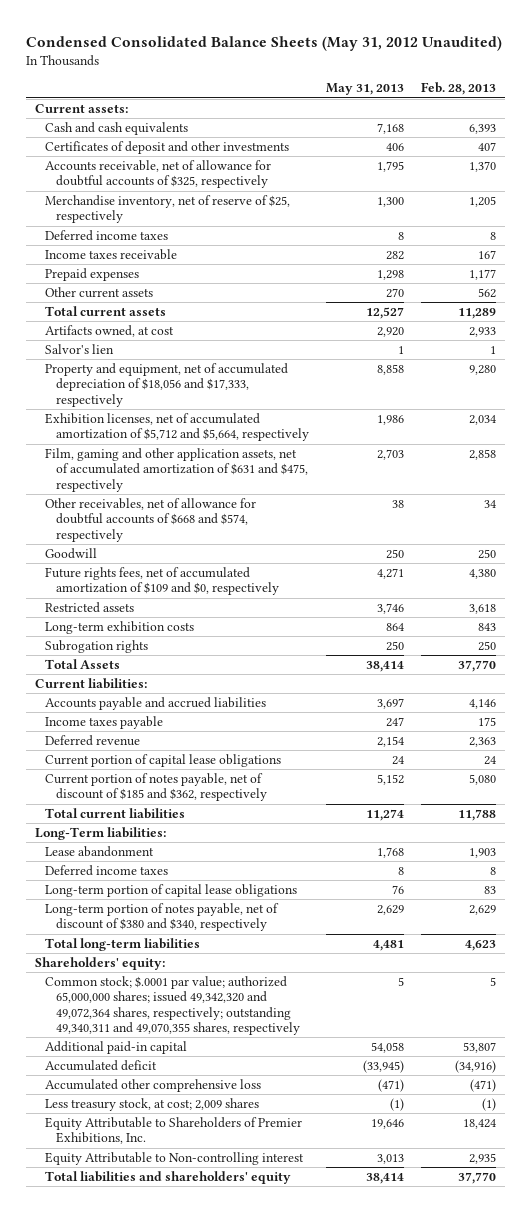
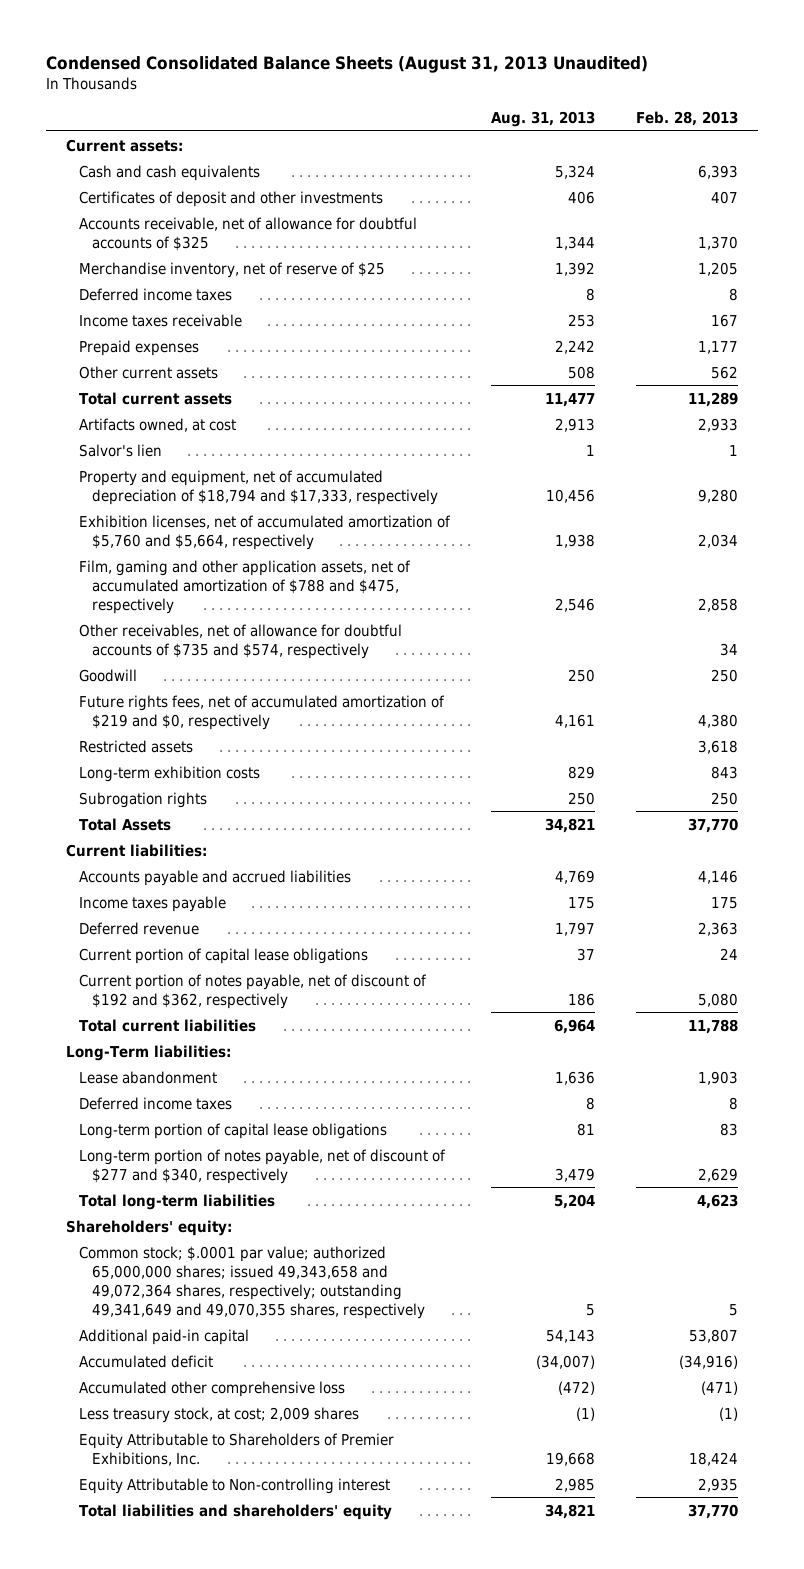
[26,36,503,52] Condensed Consolidated Balance Sheets (May 31, 2012 Unaudited) -> [46,56,649,74] Condensed Consolidated Balance Sheets (August 31, 2013 Unaudited)
[325,83,404,96] May 31, 2013 -> none
none -> [491,110,596,127] Aug. 31, 2013
[45,159,272,189] Accounts receivable, net of allowance for doubtful accounts of $325, respectively -> [79,216,418,251] Accounts receivable, net of allowance for doubtful accounts of $325
[45,194,291,224] Merchandise inventory, net of reserve of $25, respectively -> [79,261,386,278] Merchandise inventory, net of reserve of $25
[45,362,289,407] Property and equipment, net of accumulated depreciation of $18,056 and $17,333, respectively -> [79,469,439,505] Property and equipment, net of accumulated depreciation of $18,794 and $17,333, respectively
[45,412,309,442] Exhibition licenses, net of accumulated amortization of $5,712 and $5,664, respectively -> [79,514,452,550] Exhibition licenses, net of accumulated amortization of $5,760 and $5,664, respectively
[45,447,308,492] Film, gaming and other application assets, net of accumulated amortization of $631 and $475, respectively -> [79,559,412,614] Film, gaming and other application assets, net of accumulated amortization of $788 and $475, respectively
[45,497,257,542] Other receivables, net of allowance for doubtful accounts of $668 and $574, respectively -> [79,623,403,659] Other receivables, net of allowance for doubtful accounts of $735 and $574, respectively
[45,566,279,596] Future rights fees, net of accumulated amortization of $109 and $0, respectively -> [79,694,446,730] Future rights fees, net of accumulated amortization of $219 and $0, respectively
[45,772,267,802] Current portion of notes payable, net of discount of $185 and $362, respectively -> [79,973,428,1009] Current portion of notes payable, net of discount of $192 and $362, respectively
[45,902,280,932] Long-term portion of notes payable, net of discount of $380 and $340, respectively -> [79,1148,447,1184] Long-term portion of notes payable, net of discount of $277 and $340, respectively
[45,975,300,1036] Common stock; $.0001 par value; authorized 65,000,000 shares; issued 49,342,320 and 49,072,364 shares, respectively; outstanding 49,340,311 and 49,070,355 shares, respectively -> [79,1245,426,1319] Common stock; $.0001 par value; authorized 65,000,000 shares; issued 49,343,658 and 49,072,364 shares, respectively; outstanding 49,341,649 and 49,070,355 shares, respectively

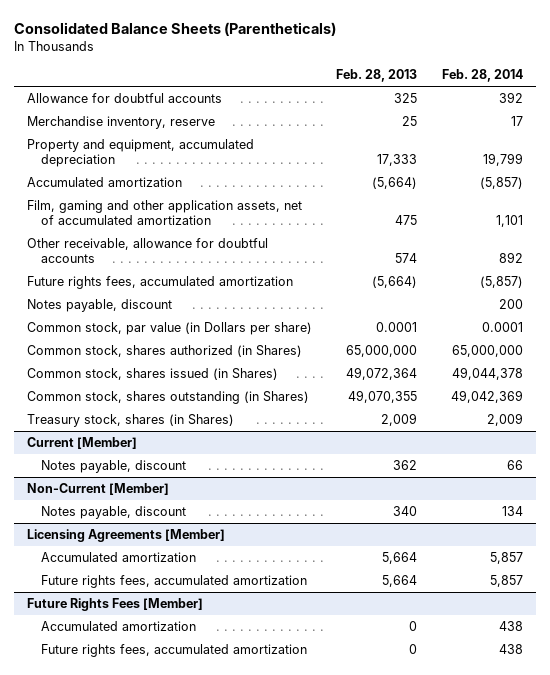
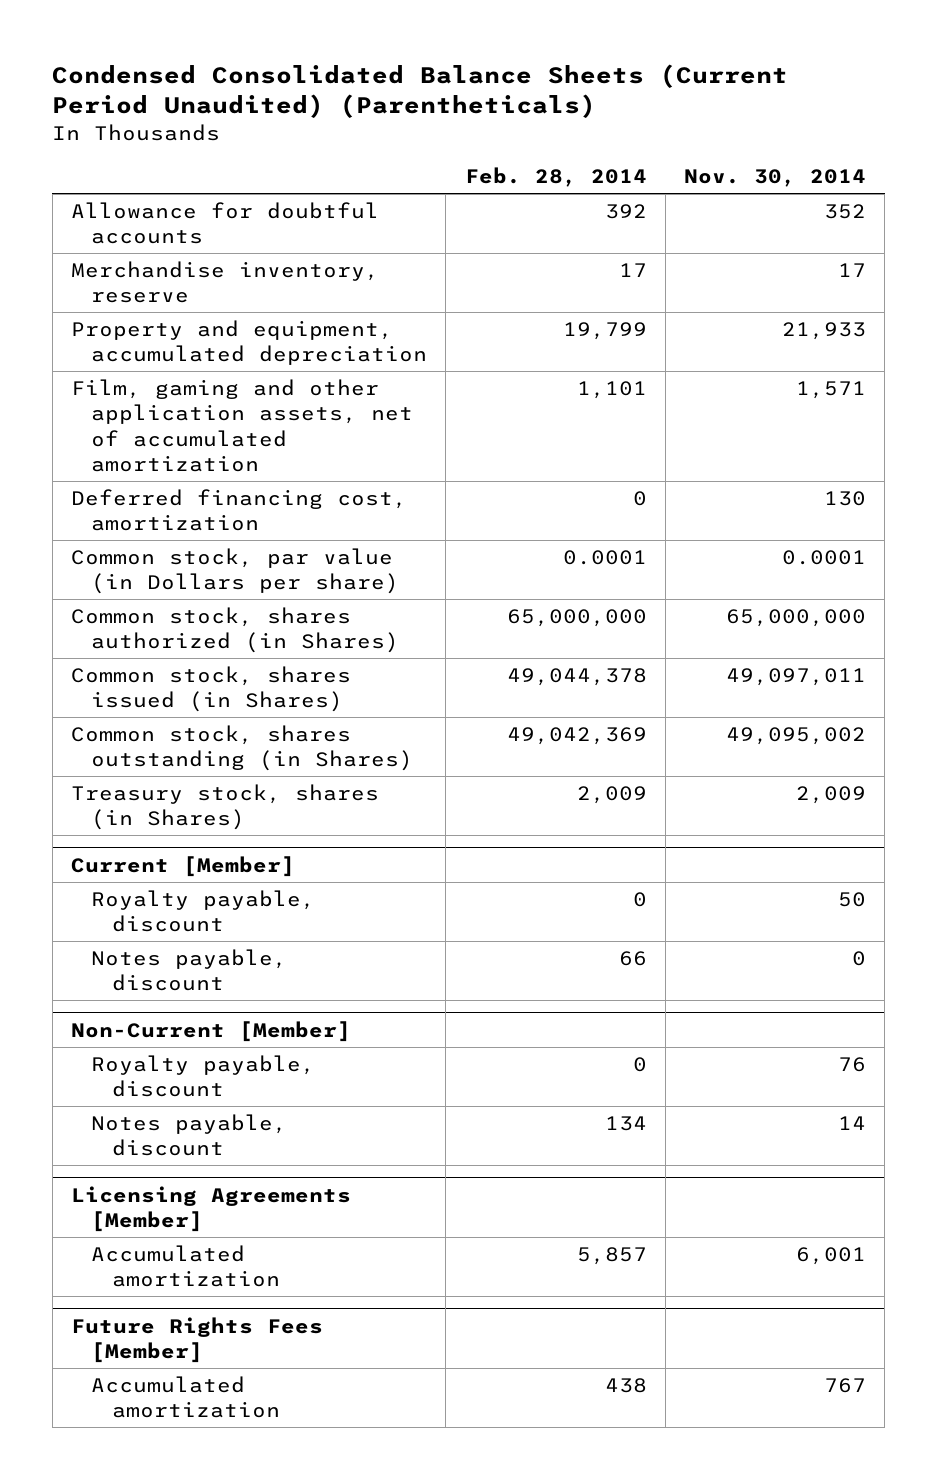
[14,21,337,36] Consolidated Balance Sheets (Parentheticals) -> [52,63,789,119] Condensed Consolidated Balance Sheets (Current Period Unaudited) (Parentheticals)
[336,69,418,83] Feb. 28, 2013 -> none
none -> [684,169,867,188] Nov. 30, 2014
[26,176,182,187] Accumulated amortization -> none
[26,237,268,264] Other receivable, allowance for doubtful accounts -> none
[26,275,293,289] Future rights fees, accumulated amortization -> none
[26,298,172,312] Notes payable, discount -> none
none -> [70,488,407,532] Deferred financing cost, amortization
none -> [91,889,316,933] Royalty payable, discount
none -> [91,1054,316,1098] Royalty payable, discount
[41,574,308,588] Future rights fees, accumulated amortization -> none
[41,643,308,657] Future rights fees, accumulated amortization -> none

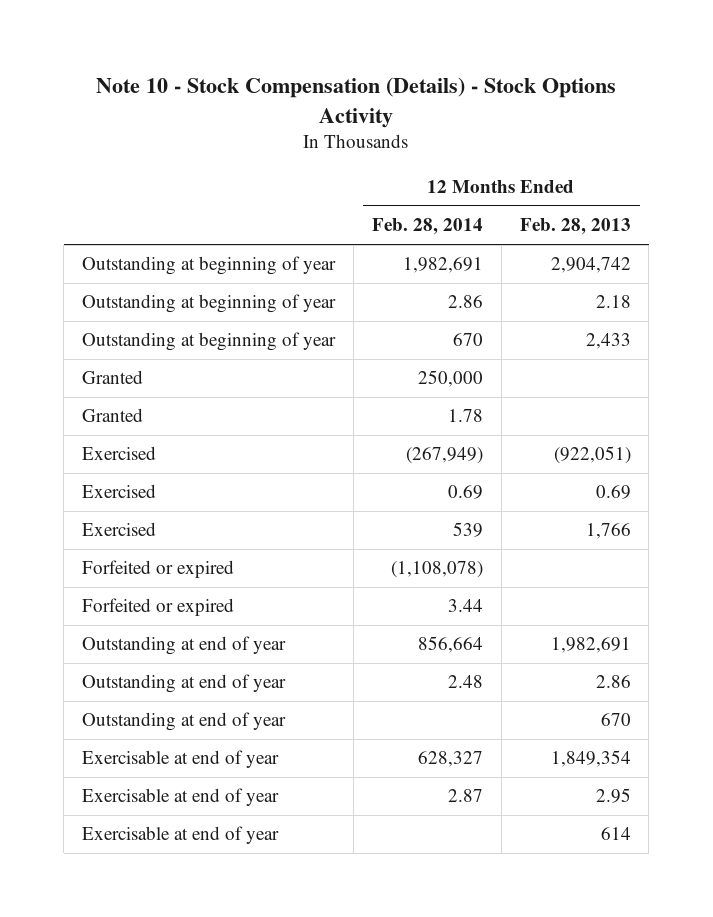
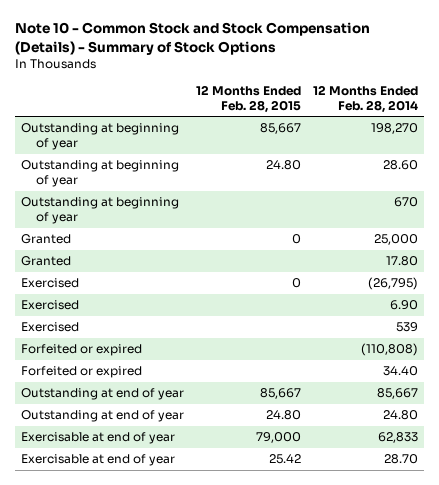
[96,77,617,128] Note 10 - Stock Compensation (Details) - Stock Options Activity -> [14,22,370,55] Note 10 - Common Stock and Stock Compensation (Details) - Summary of Stock Options
[519,218,631,236] Feb. 28, 2013 -> none
none -> [196,84,302,113] 12 Months Ended Feb. 28, 2015
[402,257,483,274] 1,982,691 -> [371,123,419,135] 198,270
[447,295,483,309] 2.86 -> [383,160,419,171] 28.60
[417,370,483,388] 250,000 -> [374,234,419,246] 25,000
[447,409,483,423] 1.78 -> [386,256,419,267] 17.80
[405,447,483,465] (267,949) -> [368,277,419,291] (26,795)
[447,485,483,500] 0.69 -> [390,300,419,311] 6.90
[82,712,287,732] Outstanding at end of year -> none
[82,826,280,845] Exercisable at end of year -> none
[390,561,483,579] (1,108,078) -> [361,343,419,357] (110,808)
[447,599,483,613] 3.44 -> [383,366,419,377] 34.40
[417,636,483,654] 856,664 -> [377,388,419,400] 85,667
[447,675,483,689] 2.48 -> [383,410,419,421] 24.80
[417,751,483,768] 628,327 -> [378,432,419,444] 62,833
[447,789,483,803] 2.87 -> [384,454,419,465] 28.70

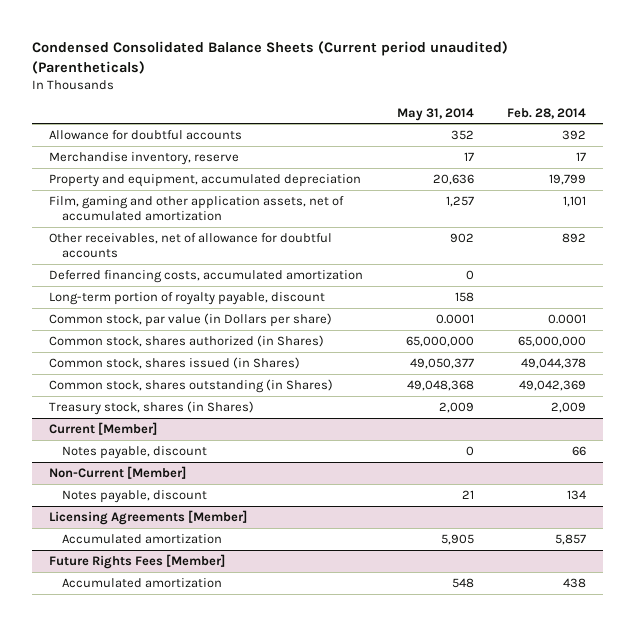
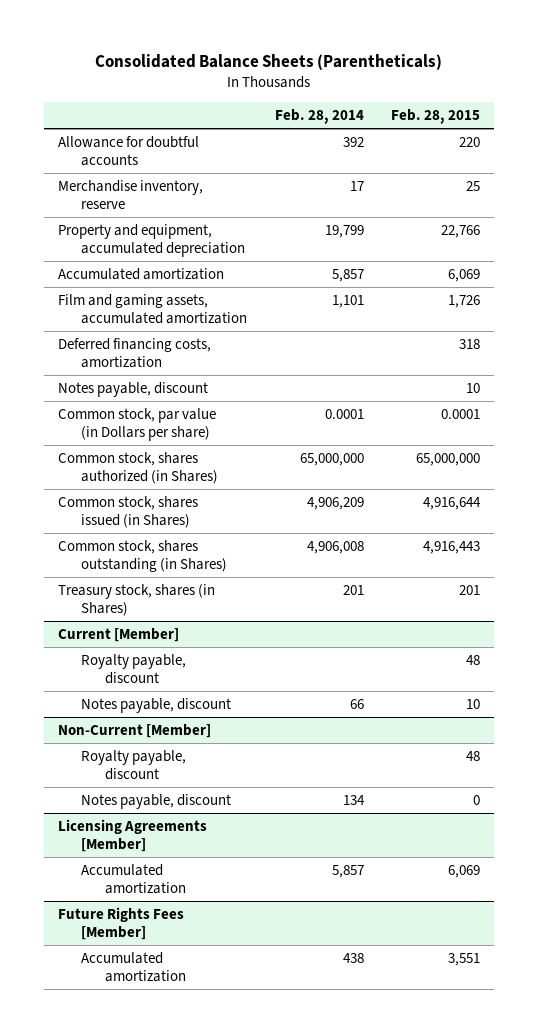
[32,41,509,74] Condensed Consolidated Balance Sheets (Current period unaudited) (Parentheticals) -> [94,54,442,71] Consolidated Balance Sheets (Parentheticals)
[396,107,474,121] May 31, 2014 -> none
none -> [390,109,480,125] Feb. 28, 2015
[49,232,333,259] Other receivables, net of allowance for doubtful accounts -> none
[49,291,326,305] Long-term portion of royalty payable, discount -> none
none -> [57,267,224,280] Accumulated amortization
[49,195,345,222] Film, gaming and other application assets, net of accumulated amortization -> [57,293,248,325] Film and gaming assets, accumulated amortization
[49,269,364,283] Deferred financing costs, accumulated amortization -> [57,337,211,369] Deferred financing costs, amortization
none -> [57,381,208,397] Notes payable, discount
[521,357,587,369] 49,044,378 -> [306,496,364,510] 4,906,209
[519,379,587,391] 49,042,369 -> [306,540,364,554] 4,906,008
[551,401,587,413] 2,009 -> [342,584,364,595] 201
none -> [81,653,187,685] Royalty payable, discount
none -> [81,749,187,781] Royalty payable, discount

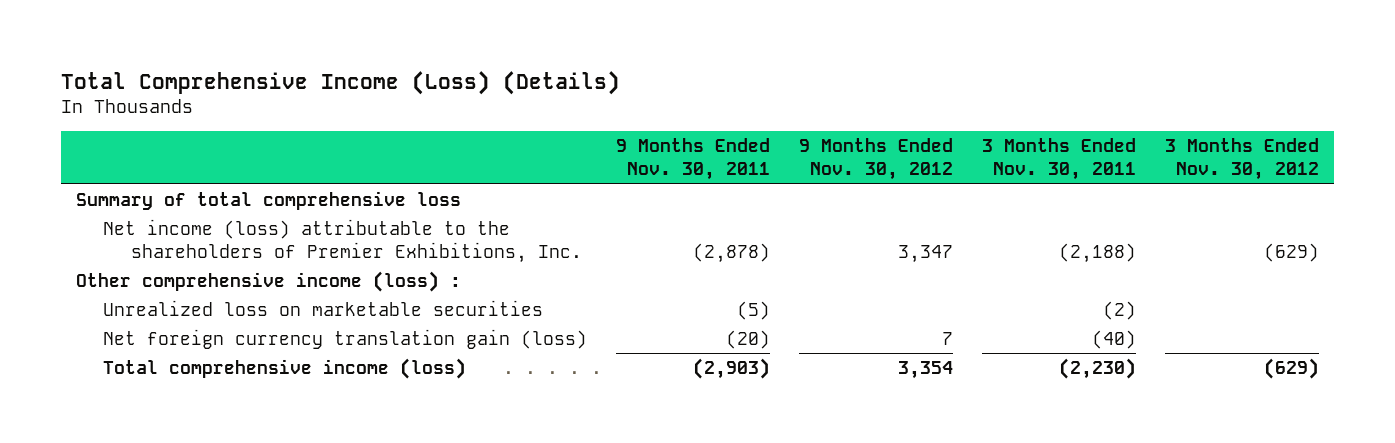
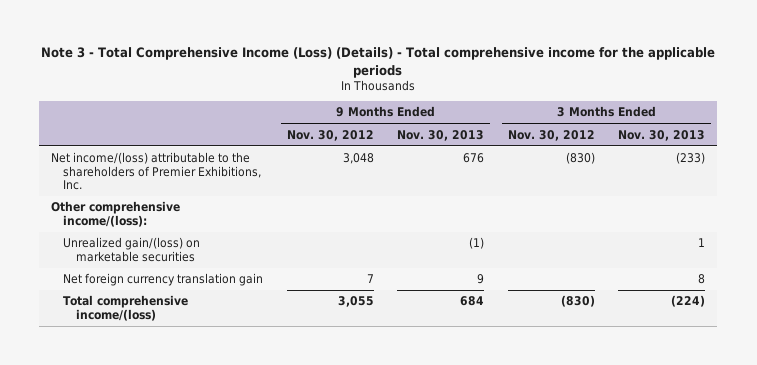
[61,71,621,96] Total Comprehensive Income (Loss) (Details) -> [41,46,716,78] Note 3 - Total Comprehensive Income (Loss) (Details) - Total comprehensive income for the applicable periods
[616,138,771,181] 9 Months Ended Nov. 30, 2011 -> none
[982,138,1137,181] 3 Months Ended Nov. 30, 2011 -> none
none -> [397,129,485,141] Nov. 30, 2013
none -> [618,129,706,141] Nov. 30, 2013
[75,191,461,211] Summary of total comprehensive loss -> none
[103,219,582,263] Net income (loss) attributable to the shareholders of Premier Exhibitions, Inc. -> [51,152,262,191] Net income/(loss) attributable to the shareholders of Premier Exhibitions, Inc.
[898,244,954,263] 3,347 -> [342,153,374,165] 3,048
[1264,242,1320,262] (629) -> [565,152,595,165] (830)
[75,271,461,293] Other comprehensive income (loss) : -> [51,201,181,227] Other comprehensive income/(loss):
[103,300,544,317] Unrealized loss on marketable securities -> [63,237,201,262] Unrealized gain/(loss) on marketable securities
[103,329,588,350] Net foreign currency translation gain (loss) -> [63,273,264,287] Net foreign currency translation gain
[103,358,467,380] Total comprehensive income (loss) -> [63,295,189,321] Total comprehensive income/(loss)
[898,361,954,380] 3,354 -> [337,296,374,308] 3,055
[1264,358,1320,380] (629) -> [560,295,595,308] (830)

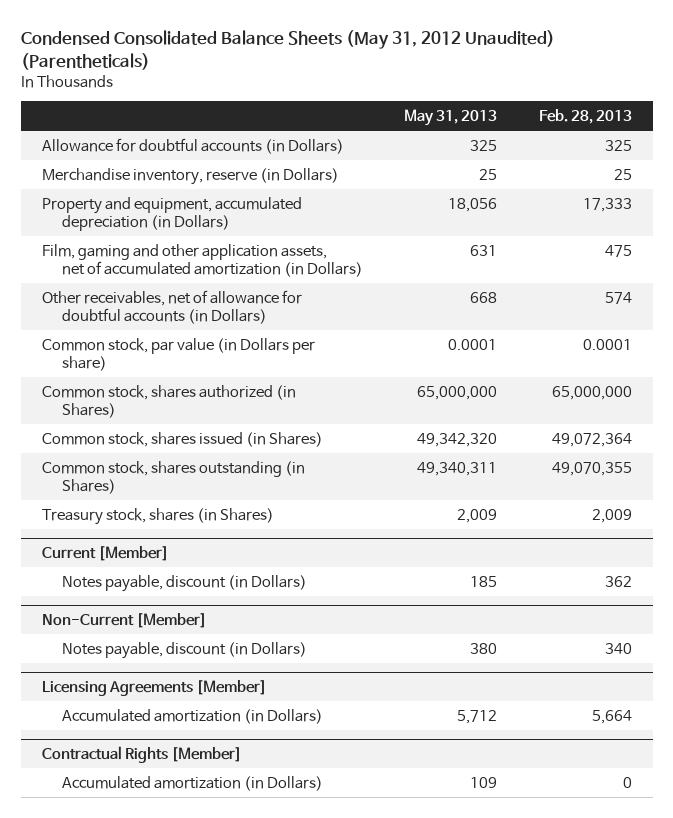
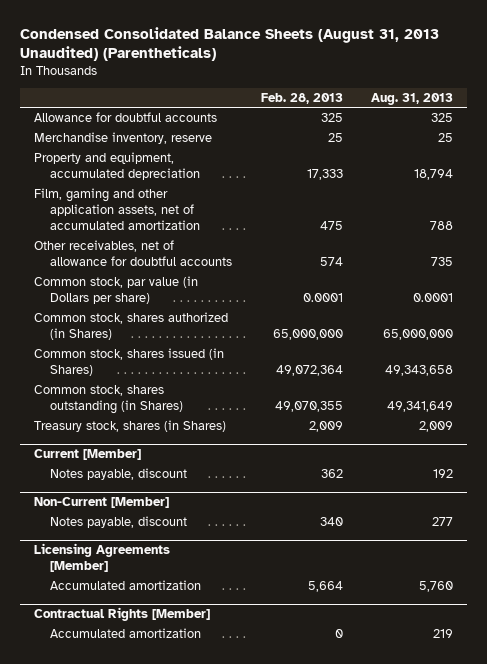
[20,29,555,70] Condensed Consolidated Balance Sheets (May 31, 2012 Unaudited) (Parentheticals) -> [19,27,439,62] Condensed Consolidated Balance Sheets (August 31, 2013 Unaudited) (Parentheticals)
[404,109,498,127] May 31, 2013 -> none
none -> [370,92,453,105] Aug. 31, 2013
[41,137,344,154] Allowance for doubtful accounts (in Dollars) -> [33,112,217,123] Allowance for doubtful accounts
[41,167,339,185] Merchandise inventory, reserve (in Dollars) -> [33,132,212,145] Merchandise inventory, reserve
[41,196,302,231] Property and equipment, accumulated depreciation (in Dollars) -> [33,152,201,181] Property and equipment, accumulated depreciation
[41,243,363,277] Film, gaming and other application assets, net of accumulated amortization (in Dollars) -> [33,188,201,231] Film, gaming and other application assets, net of accumulated amortization
[41,289,302,324] Other receivables, net of allowance for doubtful accounts (in Dollars) -> [33,240,233,267] Other receivables, net of allowance for doubtful accounts
[61,574,307,592] Notes payable, discount (in Dollars) -> [50,468,188,481] Notes payable, discount
[61,641,307,659] Notes payable, discount (in Dollars) -> [50,516,188,529] Notes payable, discount
[61,708,323,724] Accumulated amortization (in Dollars) -> [50,580,202,591] Accumulated amortization
[61,775,323,791] Accumulated amortization (in Dollars) -> [50,628,202,639] Accumulated amortization

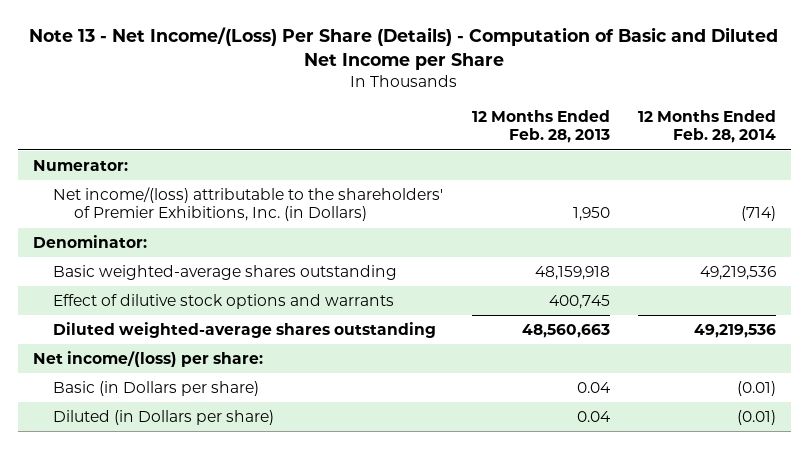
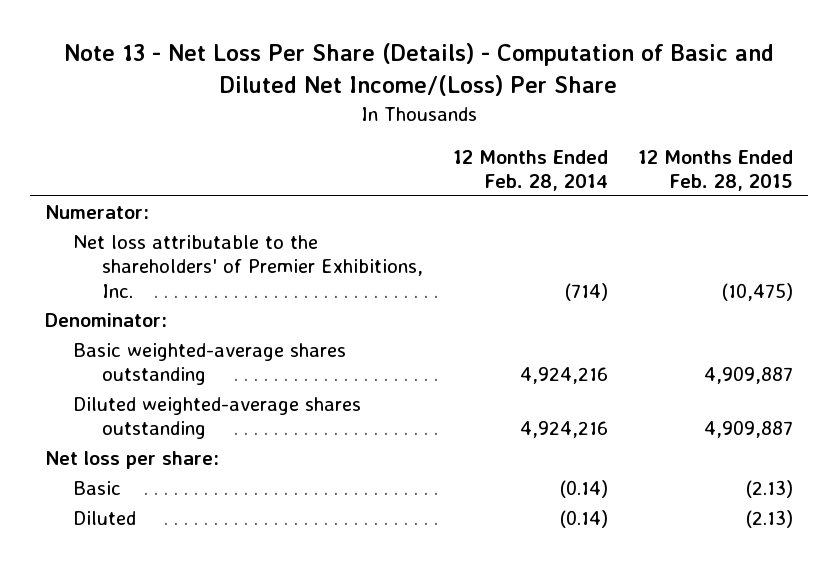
[29,27,779,70] Note 13 - Net Income/(Loss) Per Share (Details) - Computation of Basic and Diluted Net Income per Share -> [63,43,774,97] Note 13 - Net Loss Per Share (Details) - Computation of Basic and Diluted Net Income/(Loss) Per Share
[471,109,610,144] 12 Months Ended Feb. 28, 2013 -> none
none -> [637,149,793,191] 12 Months Ended Feb. 28, 2015
[53,187,444,222] Net income/(loss) attributable to the shareholders' of Premier Exhibitions, Inc. (in Dollars) -> [73,234,423,298] Net loss attributable to the shareholders' of Premier Exhibitions, Inc.
[53,294,395,310] Effect of dilutive stock options and warrants -> none
[700,265,777,281] 49,219,536 -> [519,367,608,385] 4,924,216
[694,324,777,339] 49,219,536 -> [519,421,608,439] 4,924,216
[32,351,263,368] Net income/(loss) per share: -> [44,450,219,469] Net loss per share:
[53,381,260,397] Basic (in Dollars per share) -> [73,480,122,495] Basic
[737,381,777,397] (0.01) -> [559,479,608,498] (0.14)
[53,410,275,426] Diluted (in Dollars per share) -> [73,510,137,525] Diluted
[737,410,777,426] (0.01) -> [559,509,608,528] (0.14)

